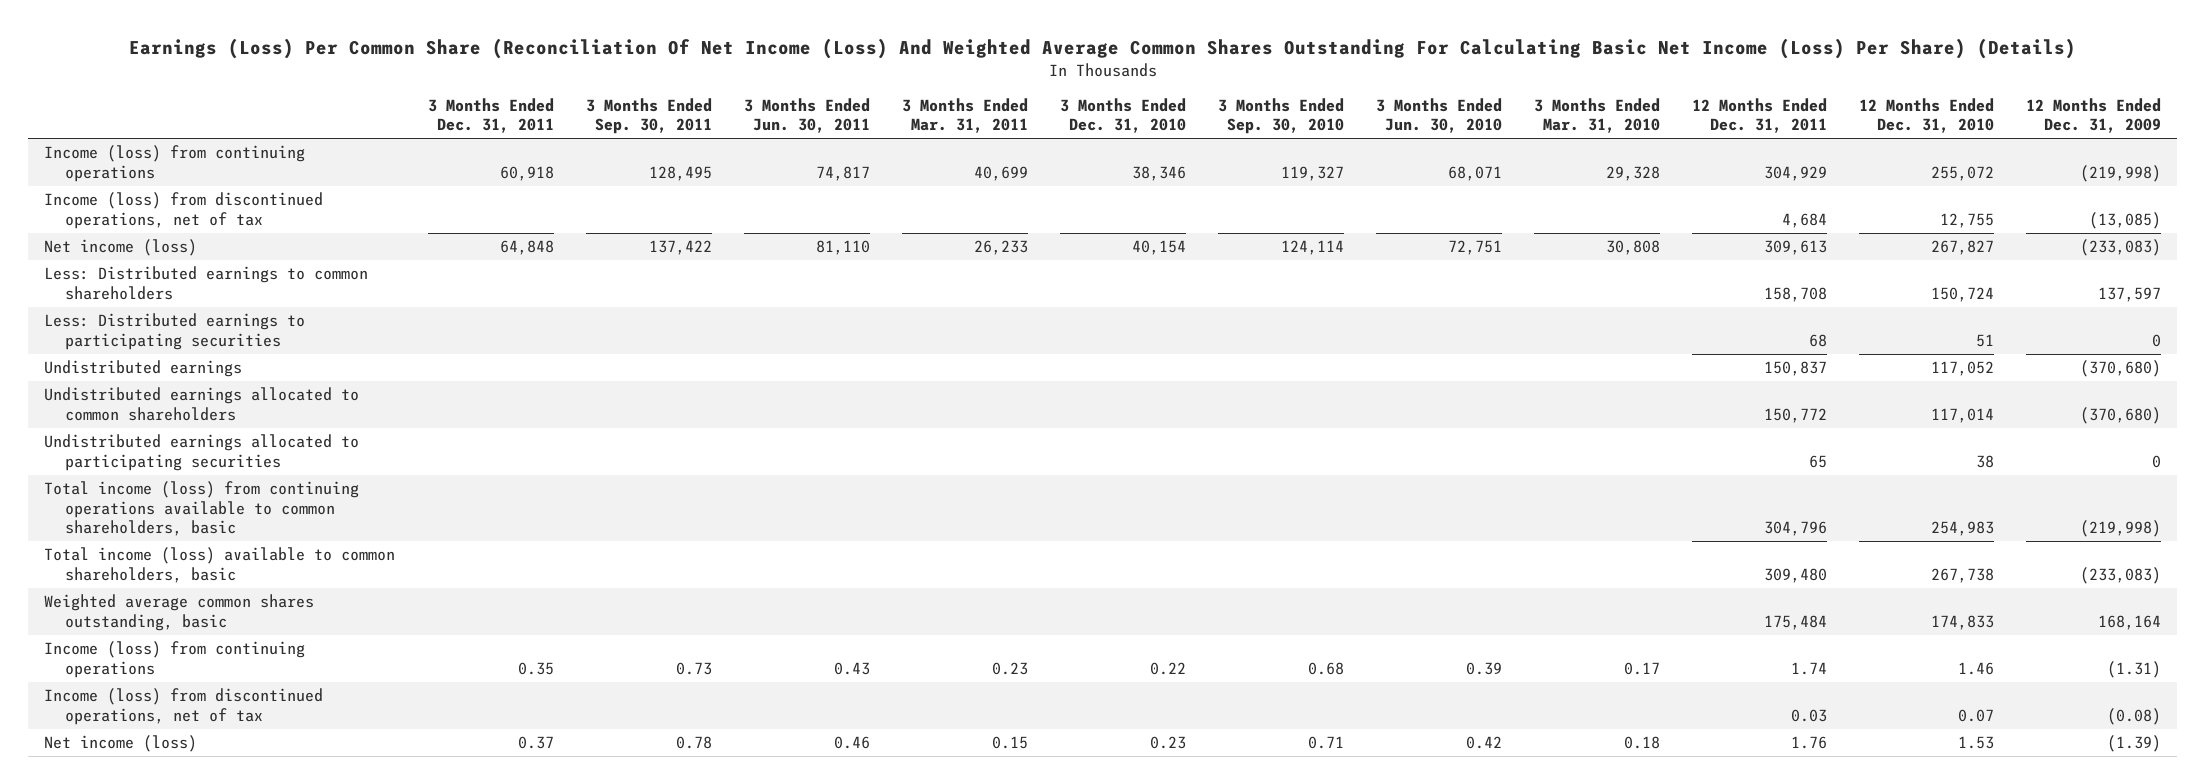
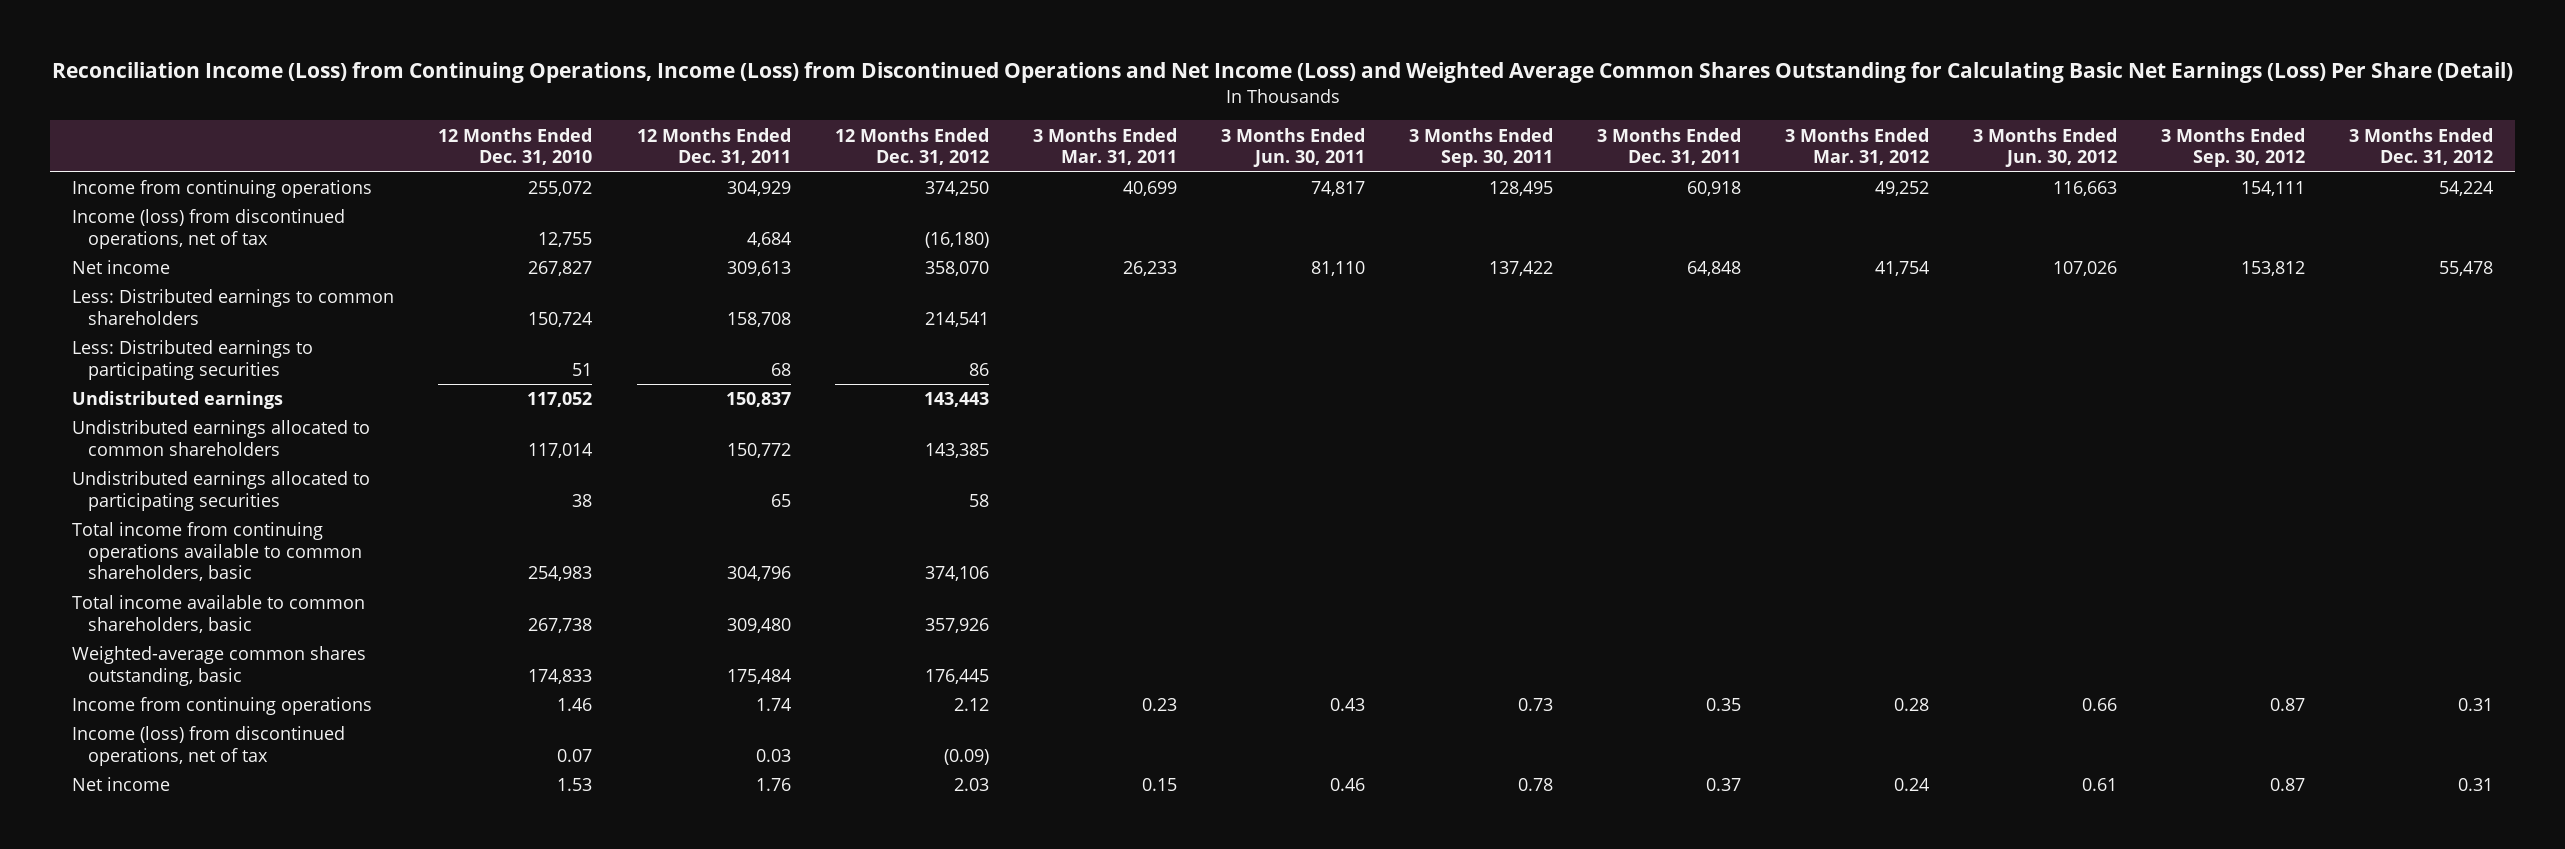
[128,37,2076,59] Earnings (Loss) Per Common Share (Reconciliation Of Net Income (Loss) And Weighted Average Common Shares Outstanding For Calculating Basic Net Income (Loss) Per Share) (Details) -> [51,62,2513,84] Reconciliation Income (Loss) from Continuing Operations, Income (Loss) from Discontinued Operations and Net Income (Loss) and Weighted Average Common Shares Outstanding for Calculating Basic Net Earnings (Loss) Per Share (Detail)
[1059,98,1186,134] 3 Months Ended Dec. 31, 2010 -> none
[1217,98,1344,135] 3 Months Ended Sep. 30, 2010 -> none
[1375,98,1502,134] 3 Months Ended Jun. 30, 2010 -> none
[1533,98,1660,134] 3 Months Ended Mar. 31, 2010 -> none
[2026,98,2162,134] 12 Months Ended Dec. 31, 2009 -> none
none -> [834,127,989,166] 12 Months Ended Dec. 31, 2012
none -> [1784,127,1929,166] 3 Months Ended Mar. 31, 2012
none -> [1972,127,2117,168] 3 Months Ended Jun. 30, 2012
none -> [2160,127,2305,168] 3 Months Ended Sep. 30, 2012
none -> [2348,127,2493,166] 3 Months Ended Dec. 31, 2012
[44,145,306,182] Income (loss) from continuing operations -> [72,180,373,199] Income from continuing operations
[44,239,198,257] Net income (loss) -> [72,260,171,275] Net income
[44,481,360,536] Total income (loss) from continuing operations available to common shareholders, basic -> [72,522,363,582] Total income from continuing operations available to common shareholders, basic
[44,547,396,583] Total income (loss) available to common shareholders, basic -> [72,595,366,633] Total income available to common shareholders, basic
[44,594,315,631] Weighted average common shares outstanding, basic -> [72,646,367,686] Weighted-average common shares outstanding, basic
[44,641,306,678] Income (loss) from continuing operations -> [72,697,373,716] Income from continuing operations
[44,735,198,753] Net income (loss) -> [72,777,171,792] Net income

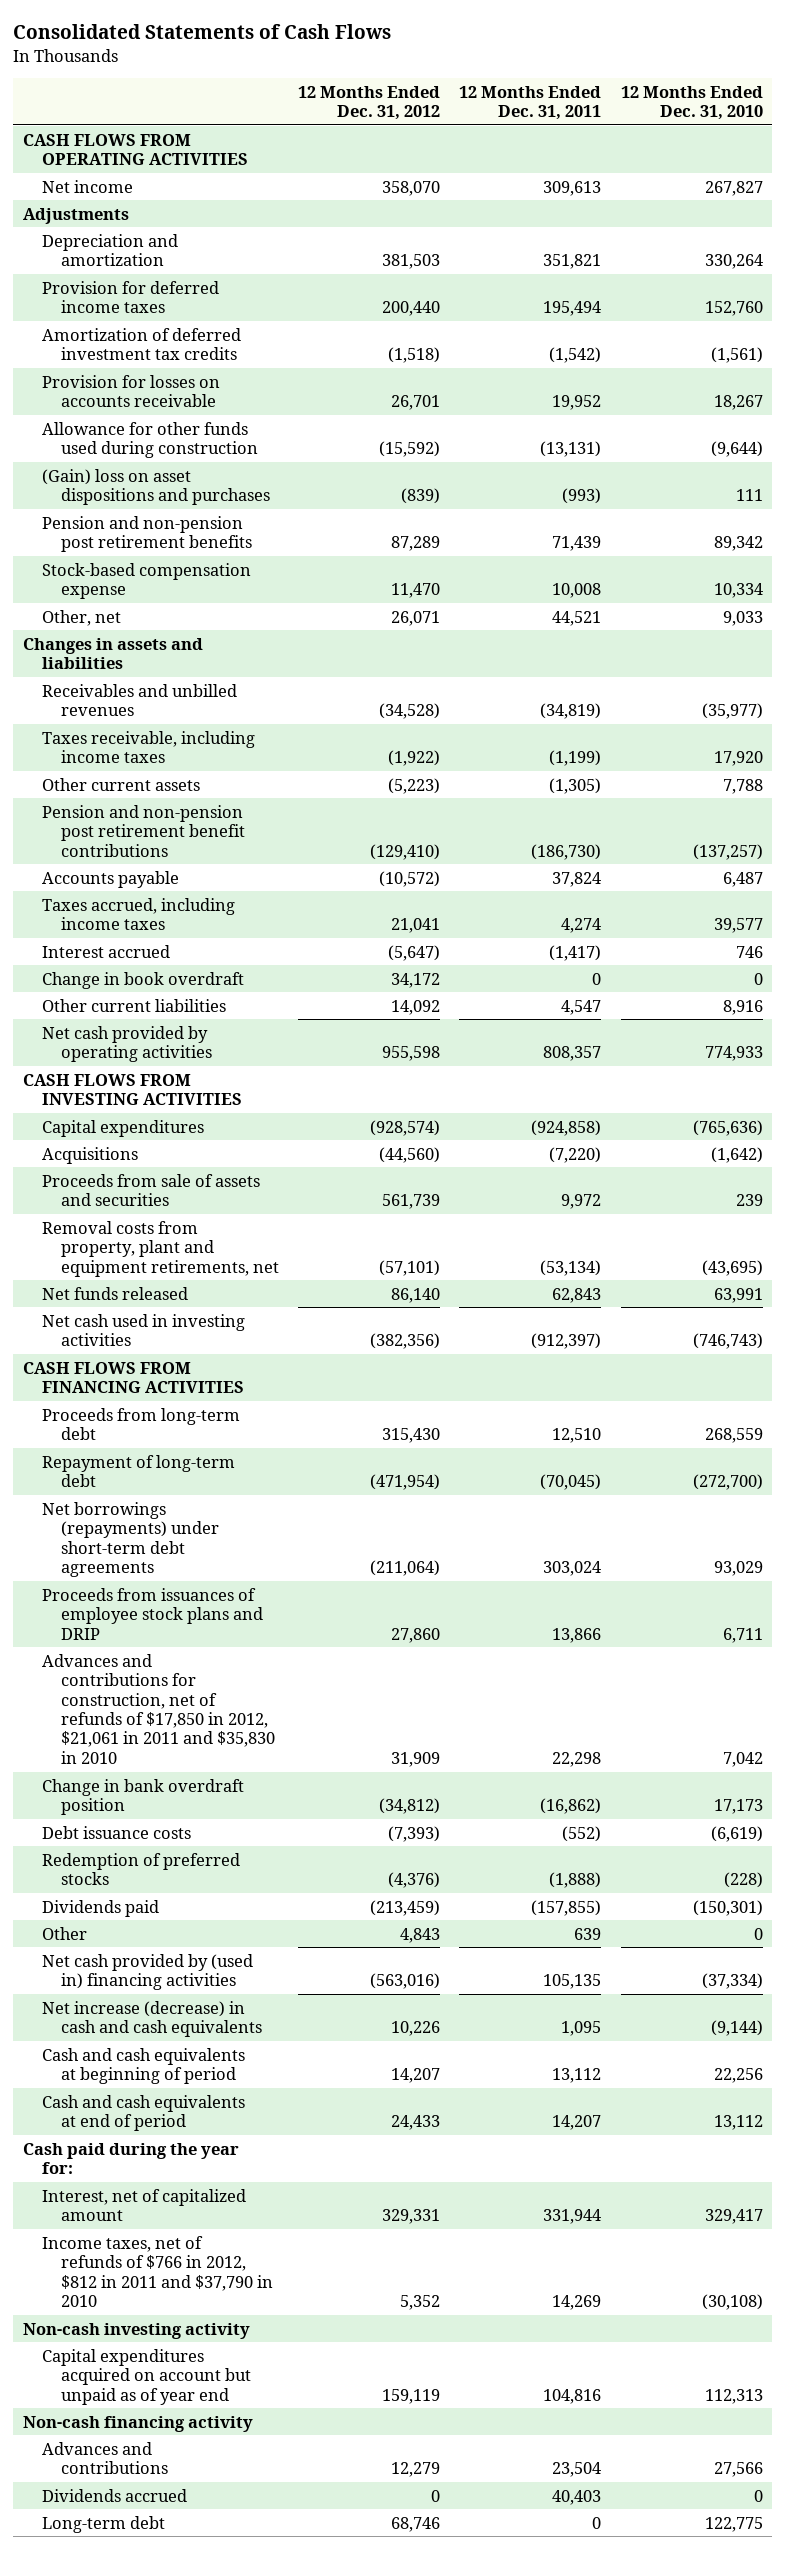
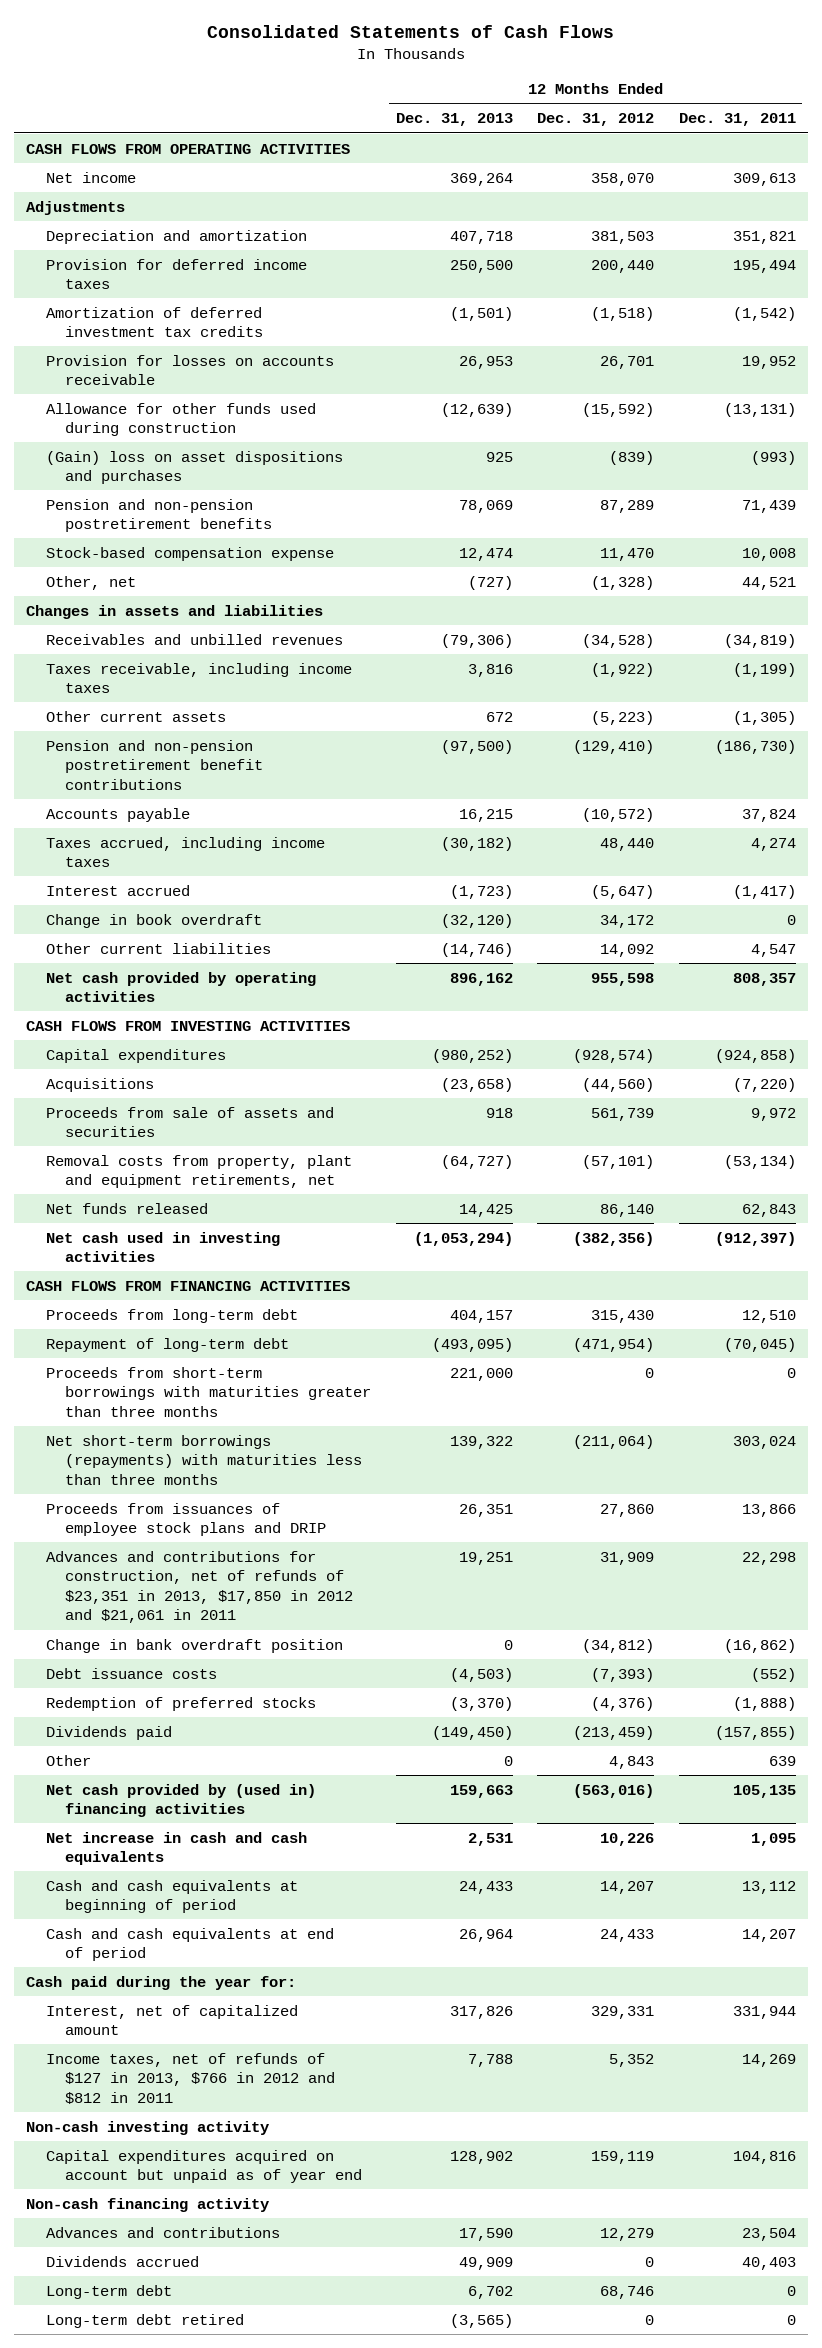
[620,85,763,121] 12 Months Ended Dec. 31, 2010 -> none
none -> [395,113,513,127] Dec. 31, 2013
[42,515,253,553] Pension and non-pension post retirement benefits -> [45,498,272,533] Pension and non-pension postretirement benefits
[391,610,441,626] 26,071 -> [591,575,655,590] (1,328)
[42,804,246,857] Pension and non-pension post retirement benefit contributions -> [45,739,263,790] Pension and non-pension postretirement benefit contributions
[391,918,441,934] 21,041 -> [600,837,655,851] 48,440
none -> [45,1366,371,1417] Proceeds from short-term borrowings with maturities greater than three months
[42,1501,220,1578] Net borrowings (repayments) under short-term debt agreements -> [45,1434,362,1485] Net short-term borrowings (repayments) with maturities less than three months
[42,1653,276,1764] Advances and contributions for construction, net of refunds of $17,850 in 2012, $21,061 in 2011 and $35,830 in 2010 -> [45,1550,353,1624] Advances and contributions for construction, net of refunds of $23,351 in 2013, $17,850 in 2012 and $21,061 in 2011
[42,2000,263,2038] Net increase (decrease) in cash and cash equivalents -> [45,1831,307,1866] Net increase in cash and cash equivalents
[42,2235,274,2308] Income taxes, net of refunds of $766 in 2012, $812 in 2011 and $37,790 in 2010 -> [45,2052,335,2104] Income taxes, net of refunds of $127 in 2013, $766 in 2012 and $812 in 2011
none -> [45,2313,244,2328] Long-term debt retired

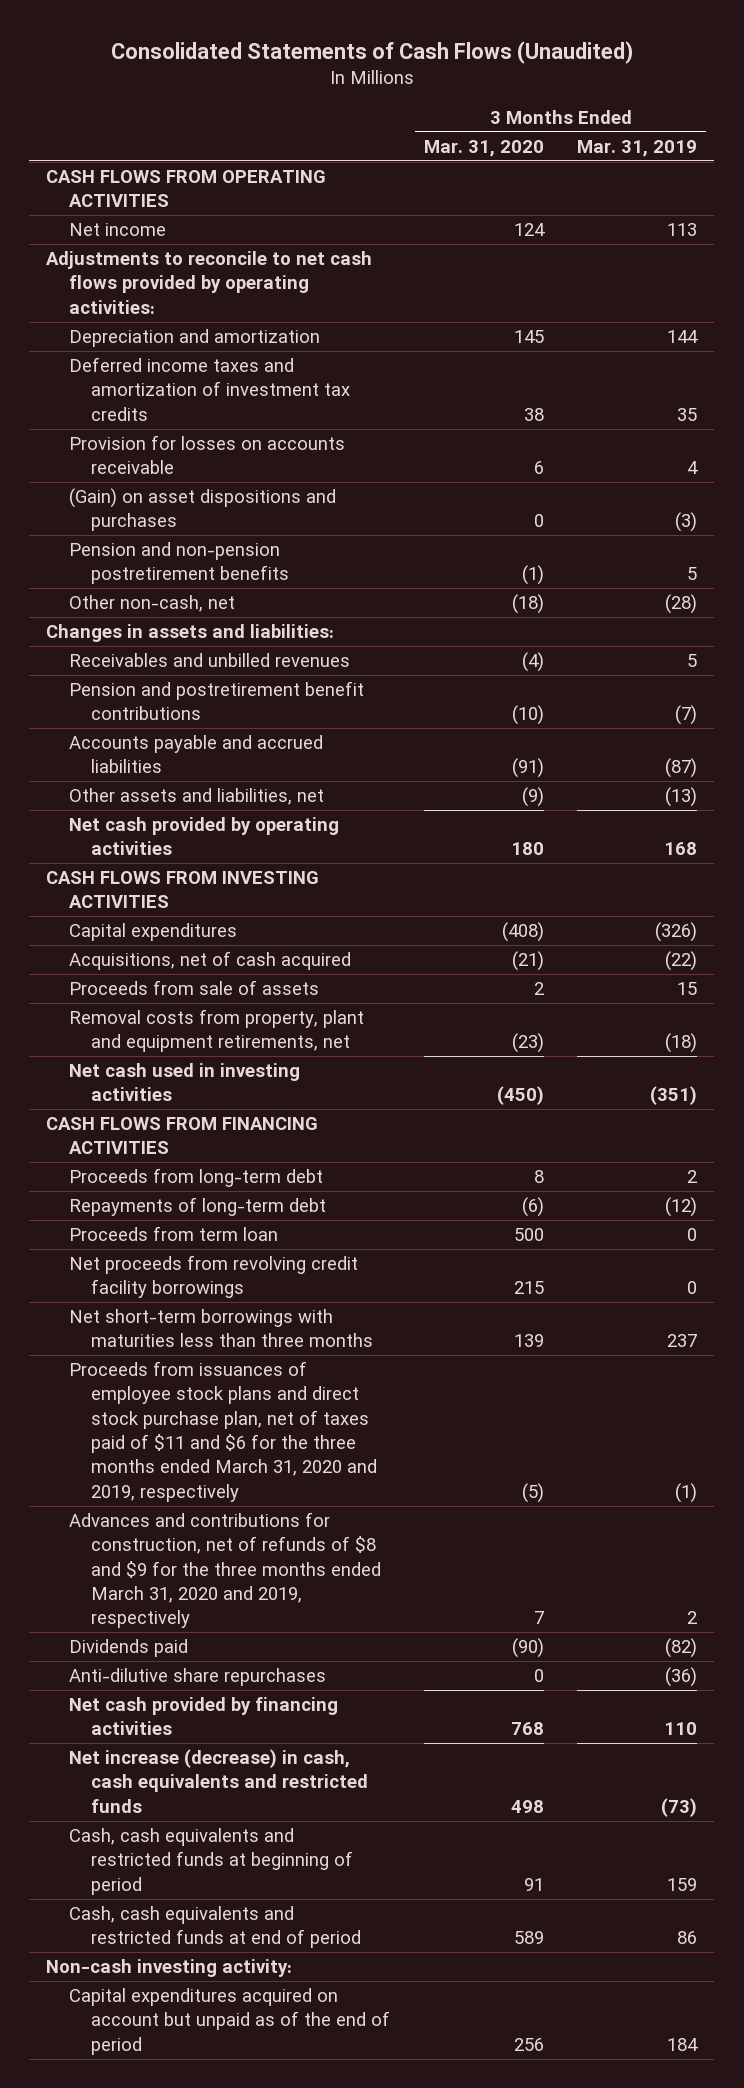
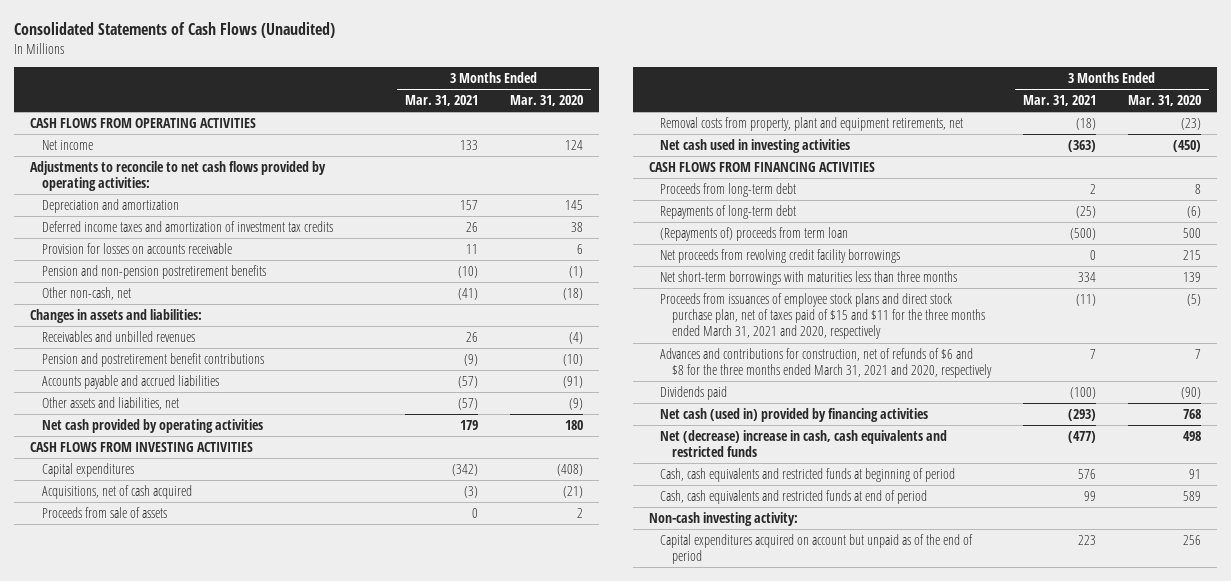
[577,139,698,157] Mar. 31, 2019 -> none
none -> [404,95,478,107] Mar. 31, 2021
[68,488,336,532] (Gain) on asset dispositions and purchases -> none
[68,1226,278,1242] Proceeds from term loan -> [660,226,849,241] (Repayments of) proceeds from term loan
[68,1361,377,1502] Proceeds from issuances of employee stock plans and direct stock purchase plan, net of taxes paid of $11 and $6 for the three months ended March 31, 2020 and 2019, respectively -> [660,292,986,340] Proceeds from issuances of employee stock plans and direct stock purchase plan, net of taxes paid of $15 and $11 for the three months ended March 31, 2021 and 2020, respectively
[68,1512,381,1629] Advances and contributions for construction, net of refunds of $8 and $9 for the three months ended March 31, 2020 and 2019, respectively -> [660,347,993,379] Advances and contributions for construction, net of refunds of $6 and $8 for the three months ended March 31, 2021 and 2020, respectively
[68,1668,326,1687] Anti-dilutive share repurchases -> none
[68,1697,338,1736] Net cash provided by financing activities -> [660,407,929,422] Net cash (used in) provided by financing activities
[68,1749,368,1813] Net increase (decrease) in cash, cash equivalents and restricted funds -> [660,429,948,458] Net (decrease) increase in cash, cash equivalents and restricted funds

